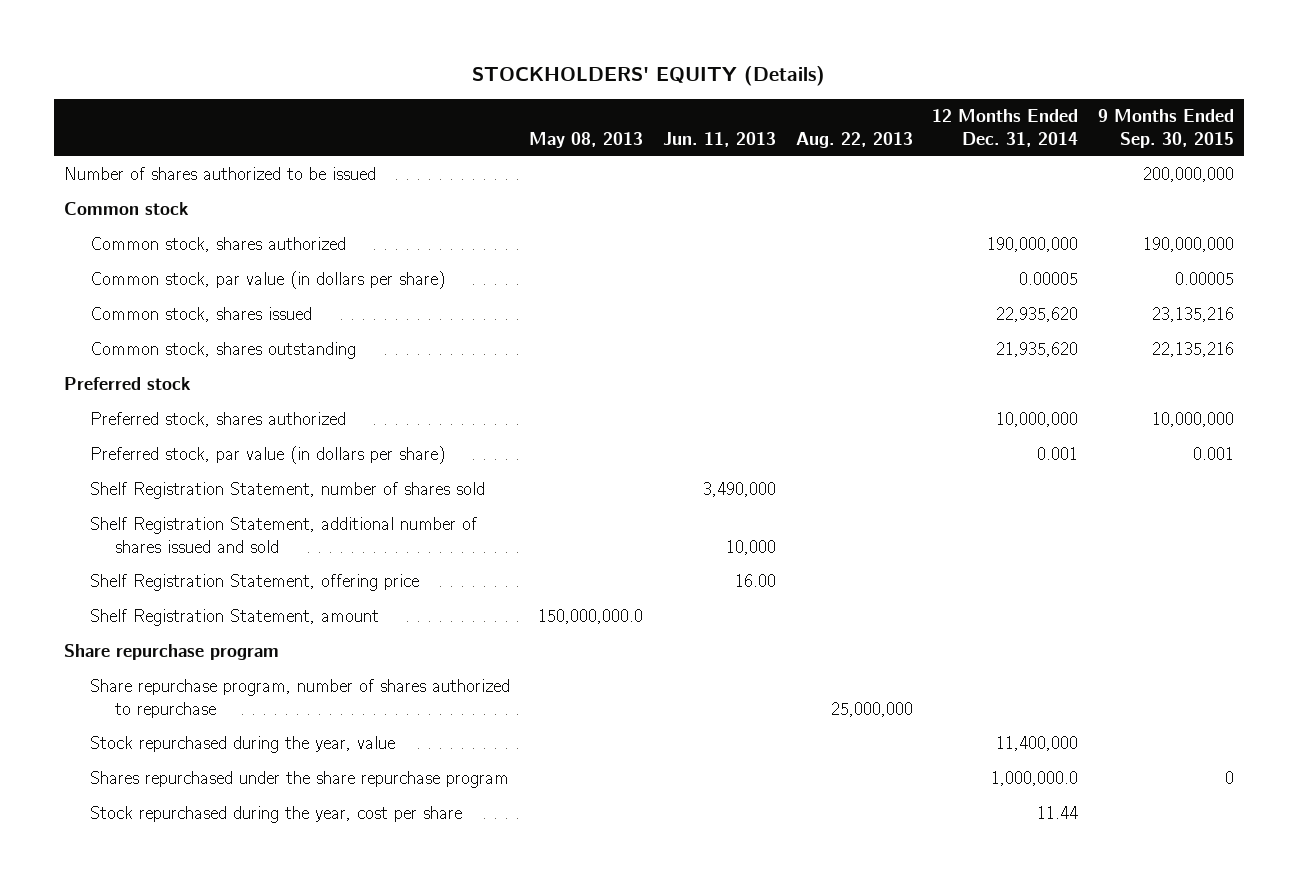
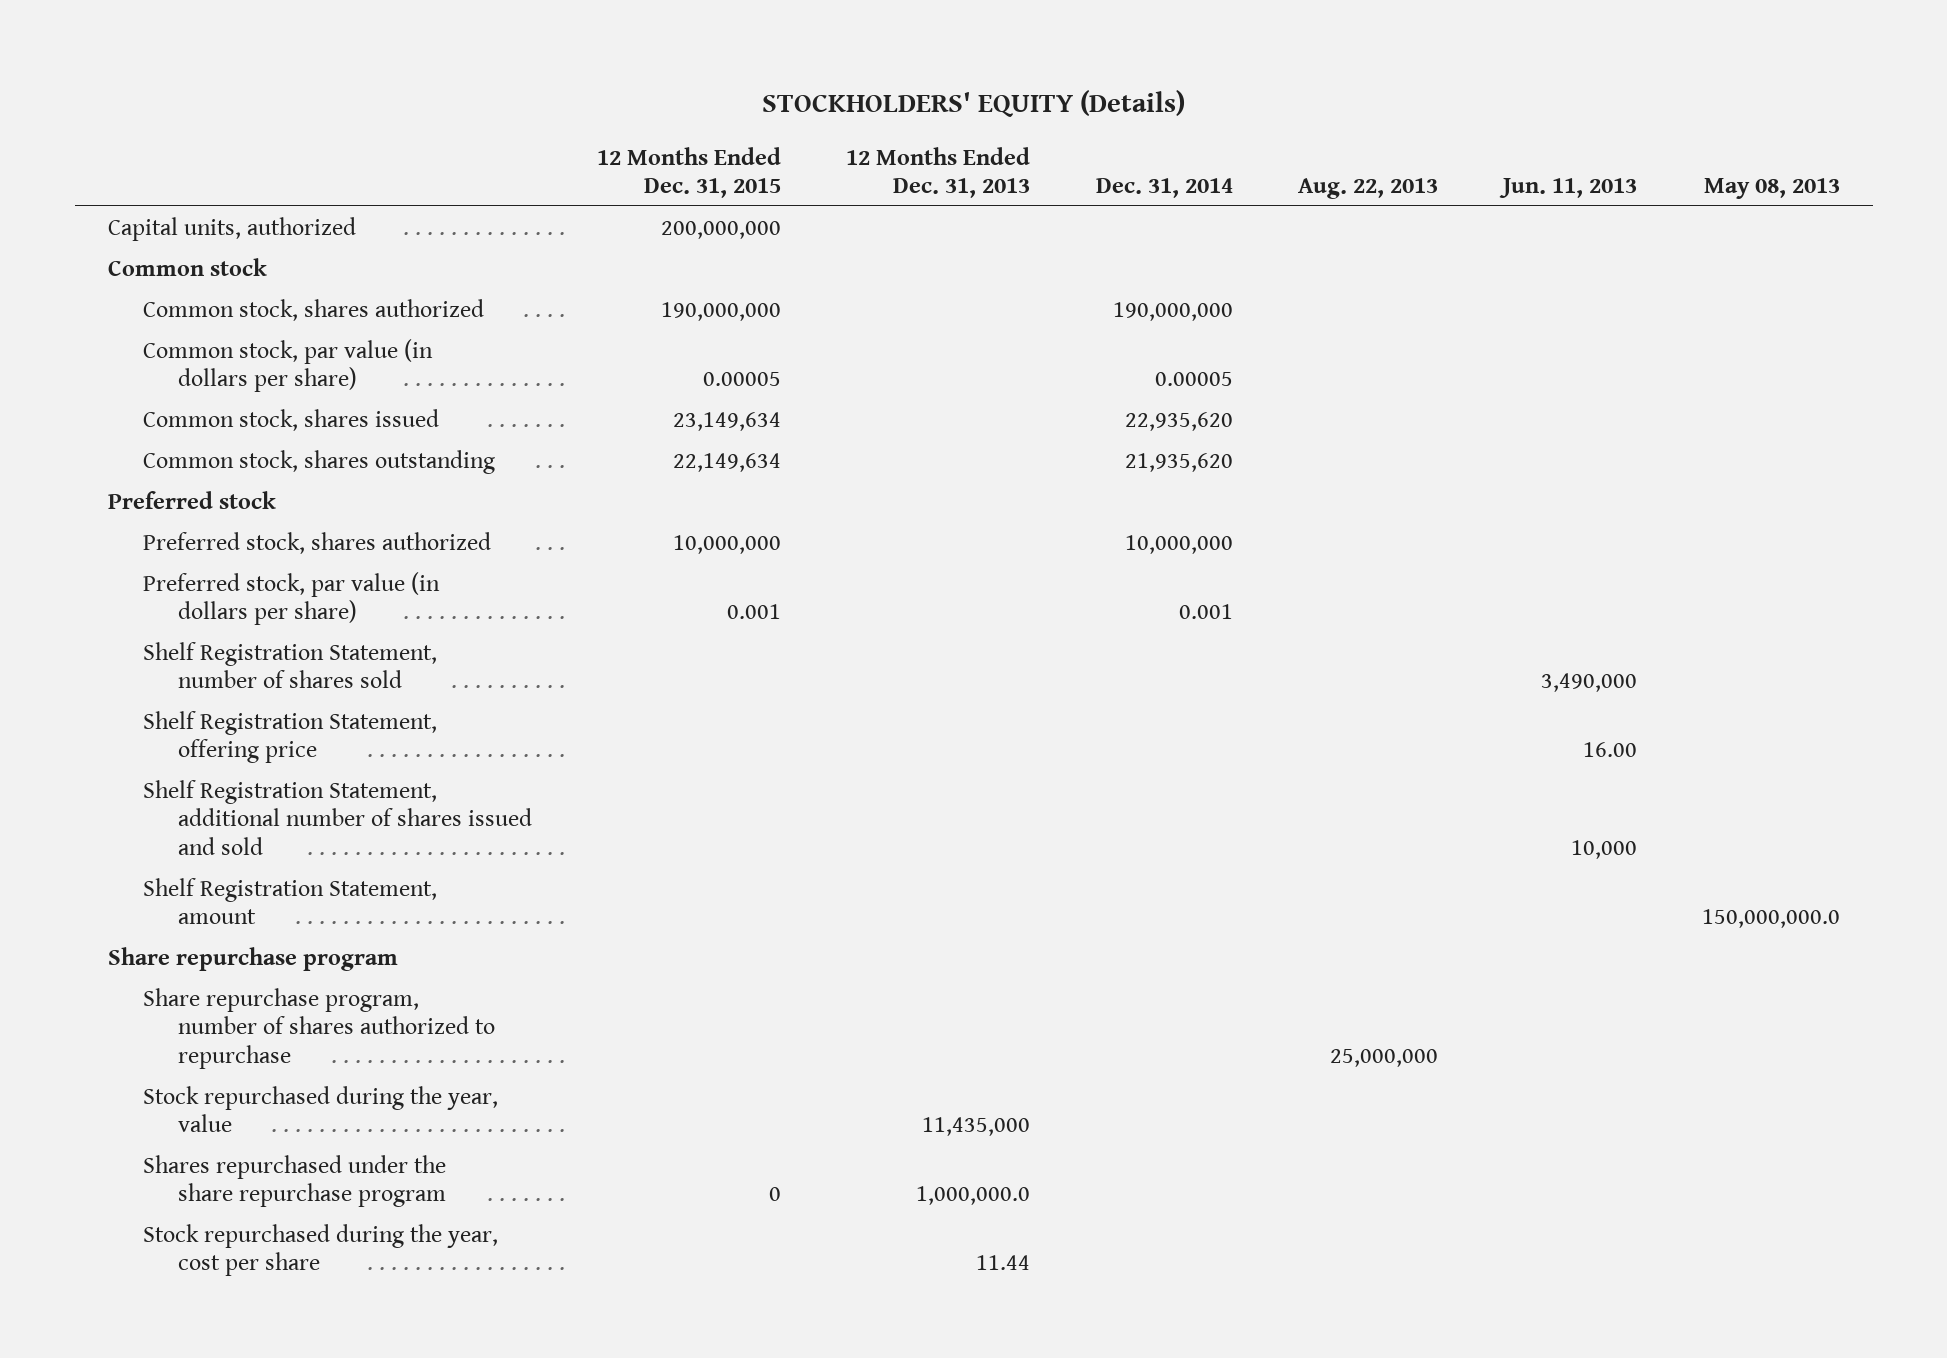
[932,109,1079,147] 12 Months Ended Dec. 31, 2014 -> none
[1098,109,1235,148] 9 Months Ended Sep. 30, 2015 -> none
none -> [597,146,782,198] 12 Months Ended Dec. 31, 2015
none -> [846,146,1031,198] 12 Months Ended Dec. 31, 2013
none -> [1095,177,1233,198] Dec. 31, 2014
[64,167,377,181] Number of shares authorized to be issued -> [107,216,356,241] Capital units, authorized
[89,517,477,553] Shelf Registration Statement, additional number of shares issued and sold -> [142,779,533,855] Shelf Registration Statement, additional number of shares issued and sold

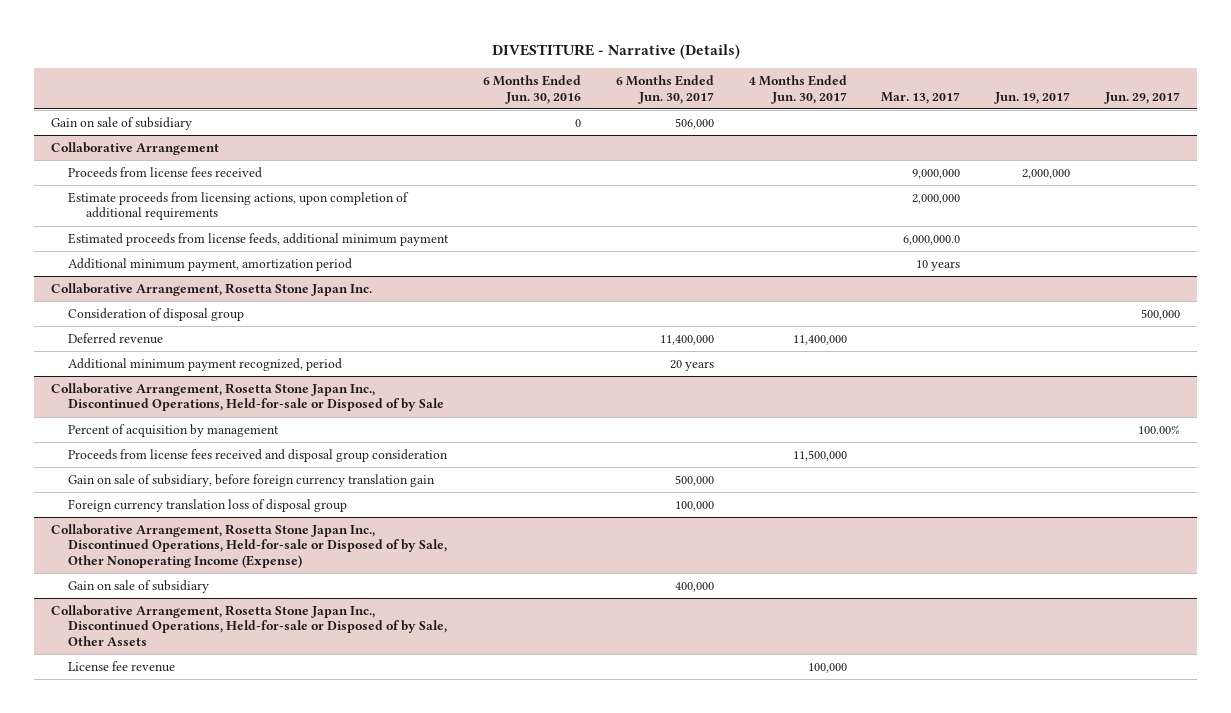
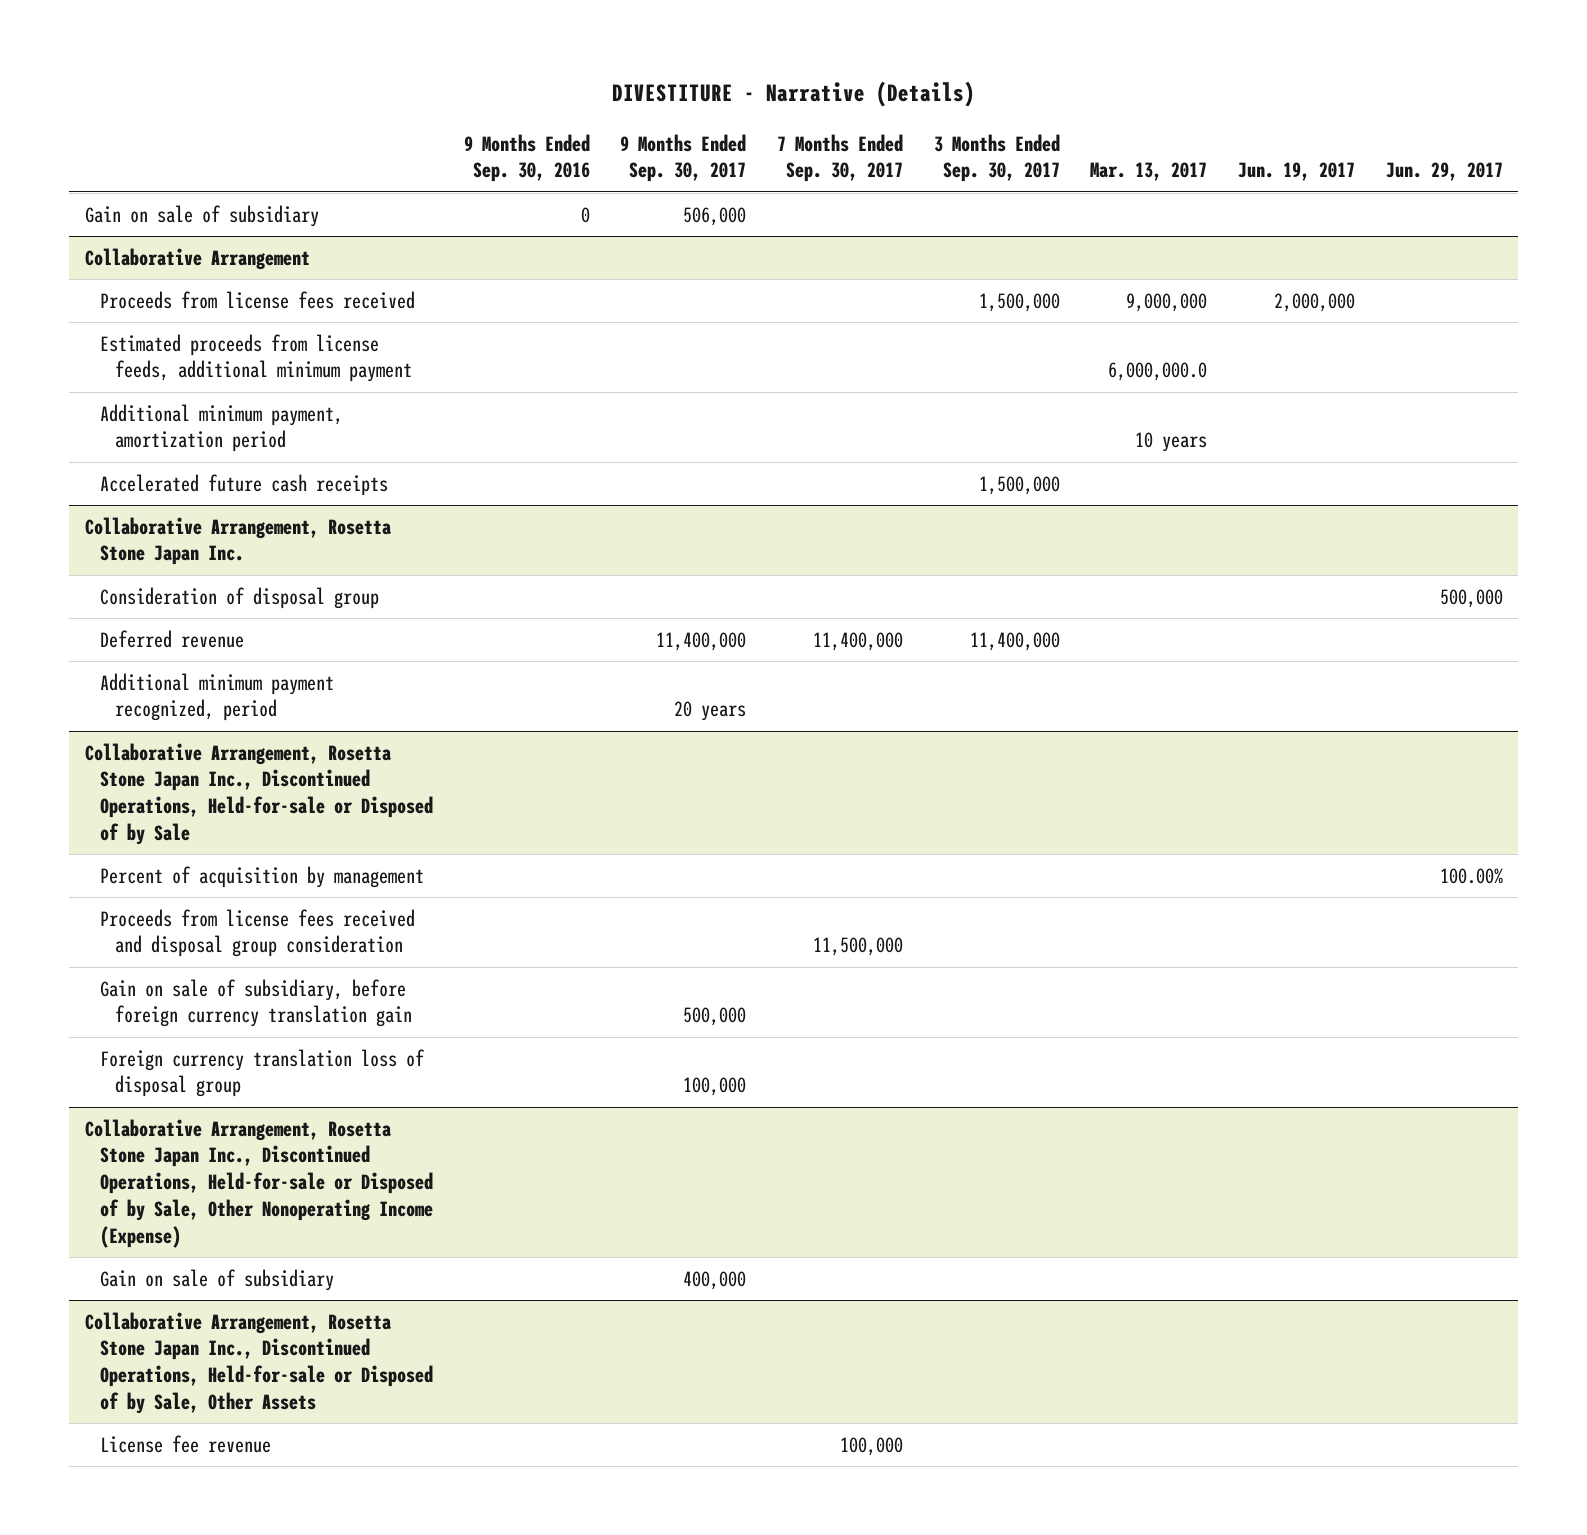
[483,75,582,104] 6 Months Ended Jun. 30, 2016 -> none
[615,75,714,104] 6 Months Ended Jun. 30, 2017 -> none
[748,75,847,104] 4 Months Ended Jun. 30, 2017 -> none
none -> [463,133,590,183] 9 Months Ended Sep. 30, 2016
none -> [620,133,747,183] 9 Months Ended Sep. 30, 2017
none -> [776,133,903,183] 7 Months Ended Sep. 30, 2017
none -> [933,133,1060,183] 3 Months Ended Sep. 30, 2017
[68,191,410,221] Estimate proceeds from licensing actions, upon completion of additional requirements -> none
none -> [99,473,388,496] Accelerated future cash receipts

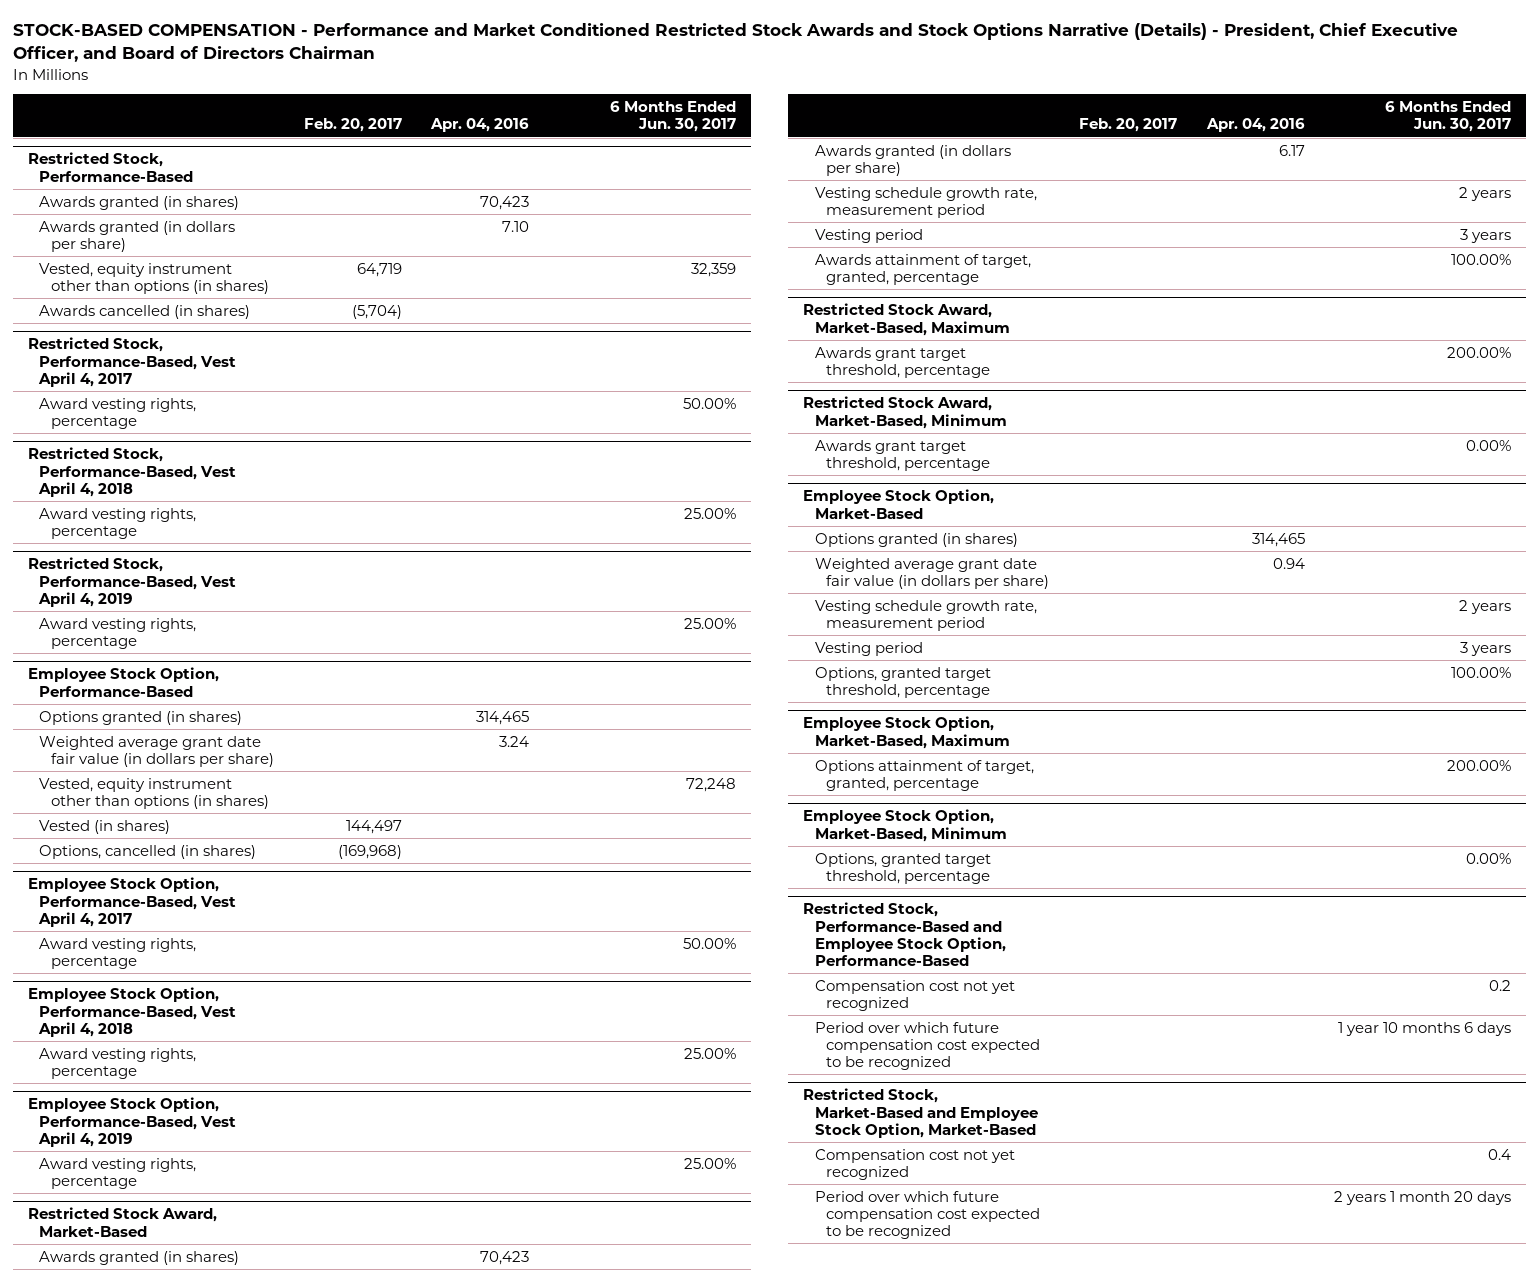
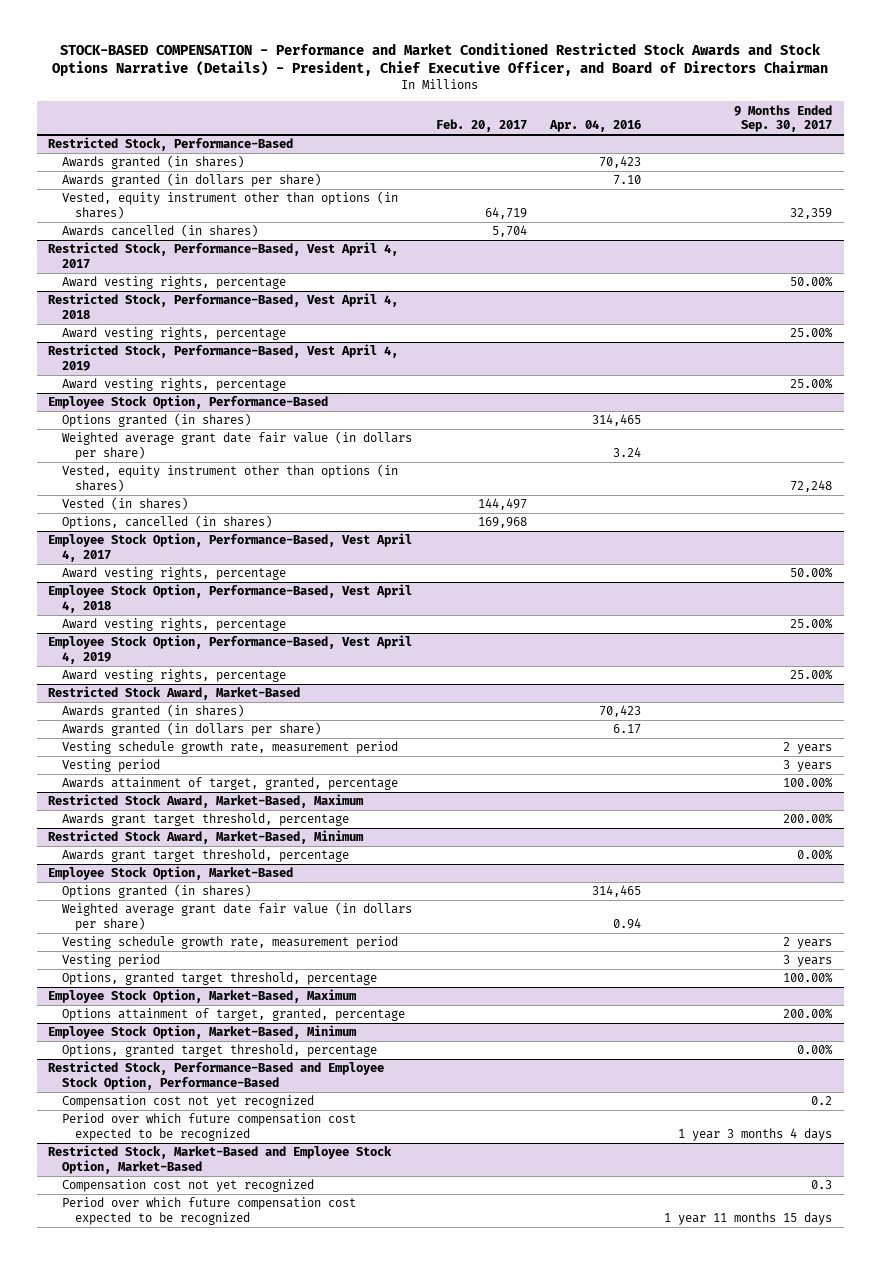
[610,101,737,133] 6 Months Ended Jun. 30, 2017 -> none
none -> [734,104,833,133] 9 Months Ended Sep. 30, 2017
[351,304,402,319] (5,704) -> [491,225,527,238] 5,704
[337,844,402,859] (169,968) -> [477,517,527,529] 169,968

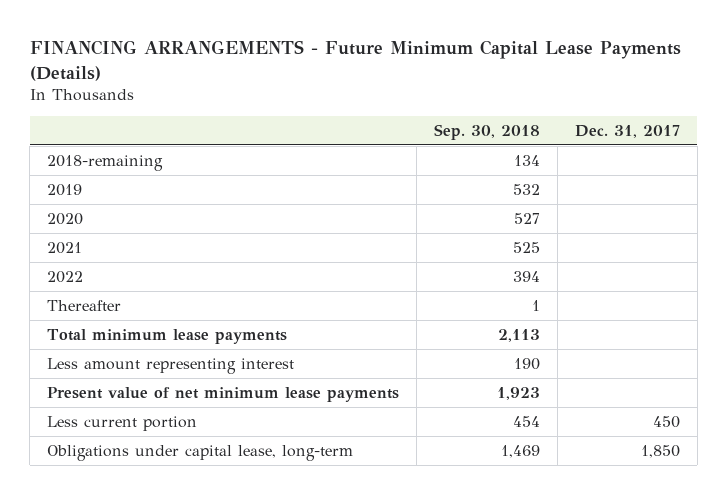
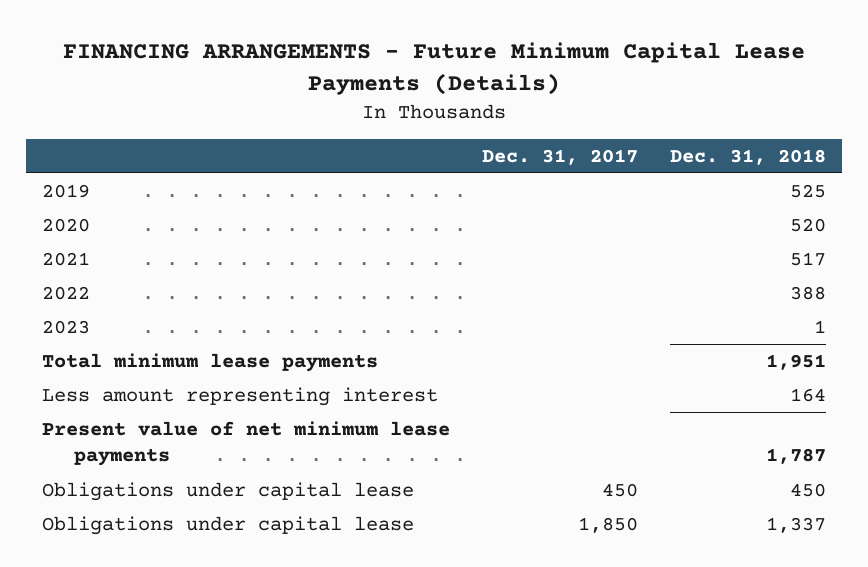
[433,123,540,140] Sep. 30, 2018 -> none
none -> [670,148,827,165] Dec. 31, 2018
[47,155,164,172] 2018-remaining -> none
[47,300,122,312] Thereafter -> none
none -> [42,320,91,335] 2023
[47,416,198,432] Less current portion -> [42,482,415,502] Obligations under capital lease
[47,445,354,462] Obligations under capital lease, long-term -> [42,516,415,536] Obligations under capital lease

